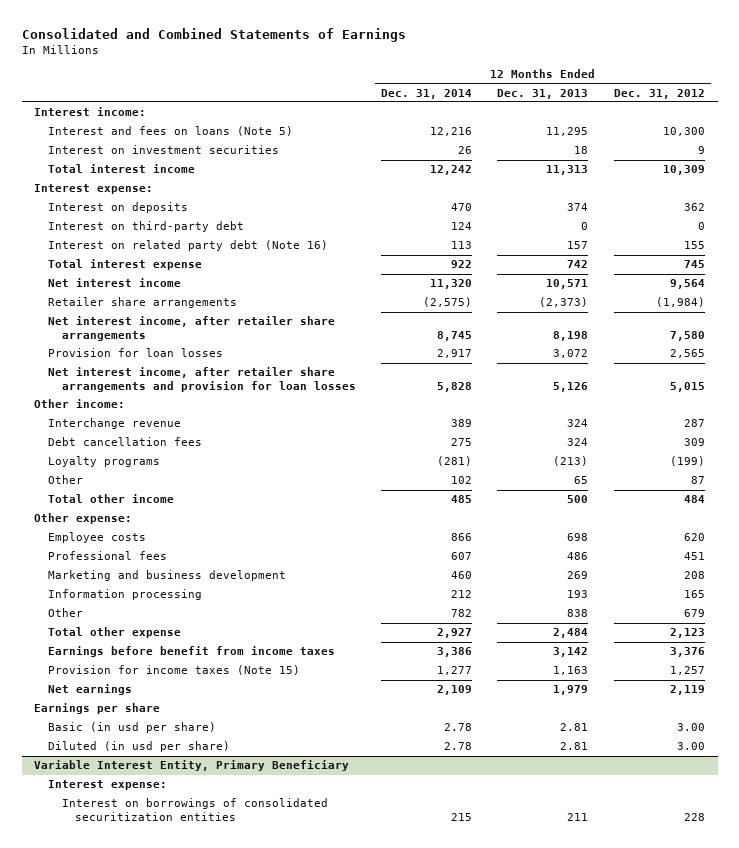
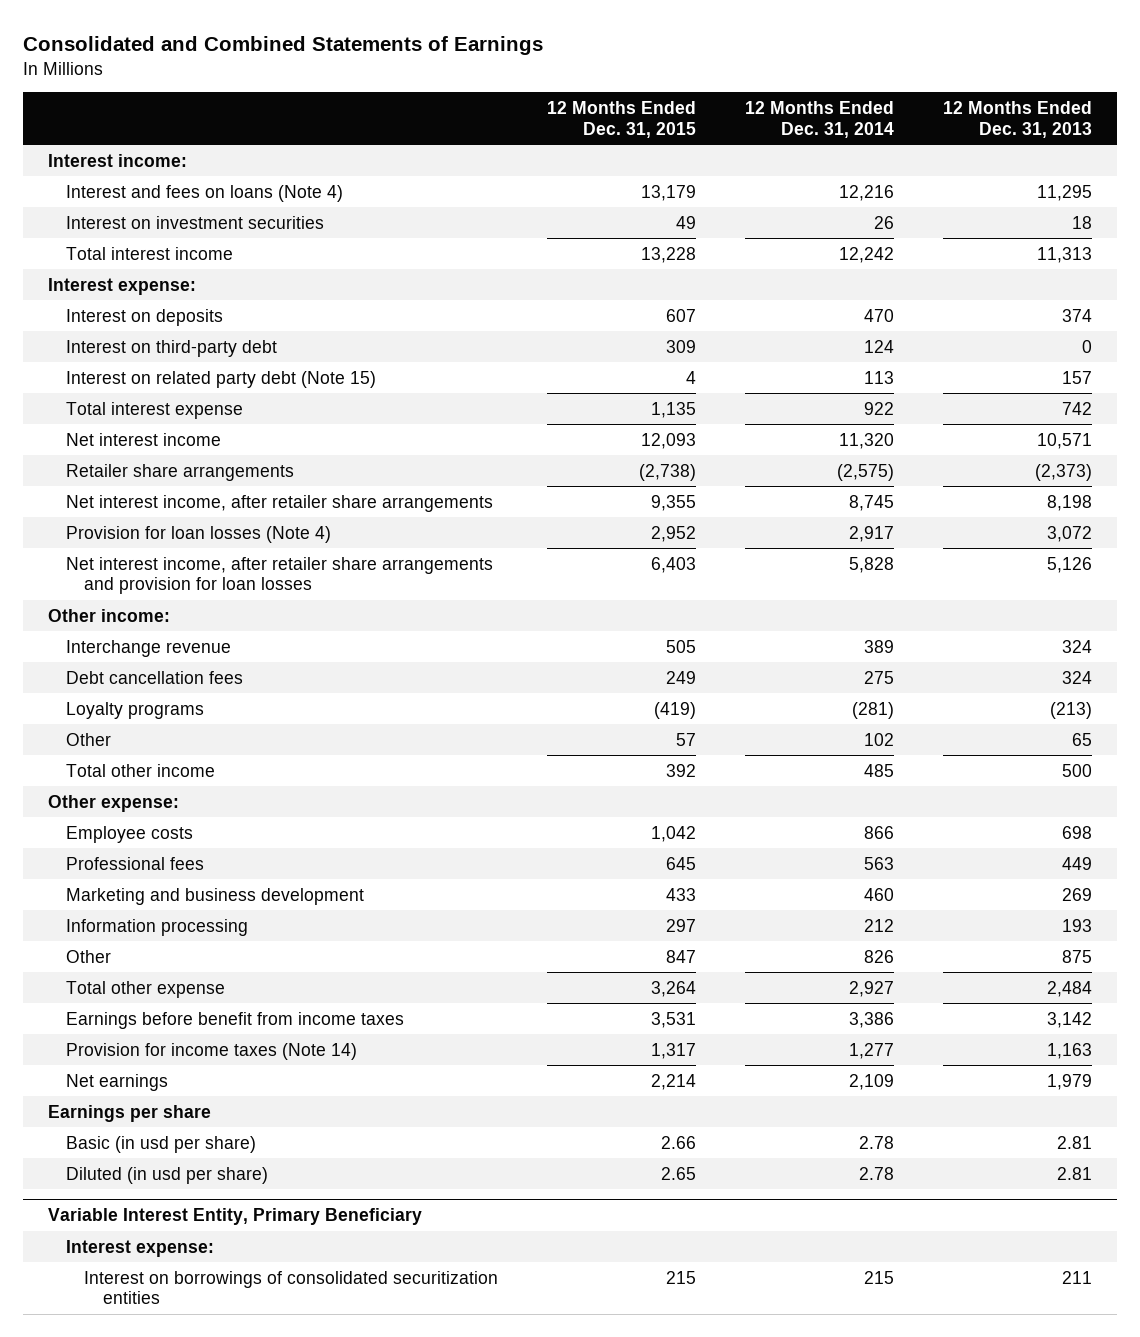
[613,88,705,99] Dec. 31, 2012 -> none
none -> [547,101,697,138] 12 Months Ended Dec. 31, 2015
[48,126,294,137] Interest and fees on loans (Note 5) -> [65,184,343,202] Interest and fees on loans (Note 4)
[48,240,329,252] Interest on related party debt (Note 16) -> [65,370,376,388] Interest on related party debt (Note 15)
[48,348,224,358] Provision for loan losses -> [65,525,331,543] Provision for loan losses (Note 4)
[451,552,473,561] 607 -> [864,856,895,870] 563
[567,552,589,561] 486 -> [1062,856,1093,870] 449
[451,609,473,618] 782 -> [864,949,895,963] 826
[567,609,589,618] 838 -> [1062,949,1093,963] 875
[48,665,301,676] Provision for income taxes (Note 15) -> [65,1042,357,1060] Provision for income taxes (Note 14)

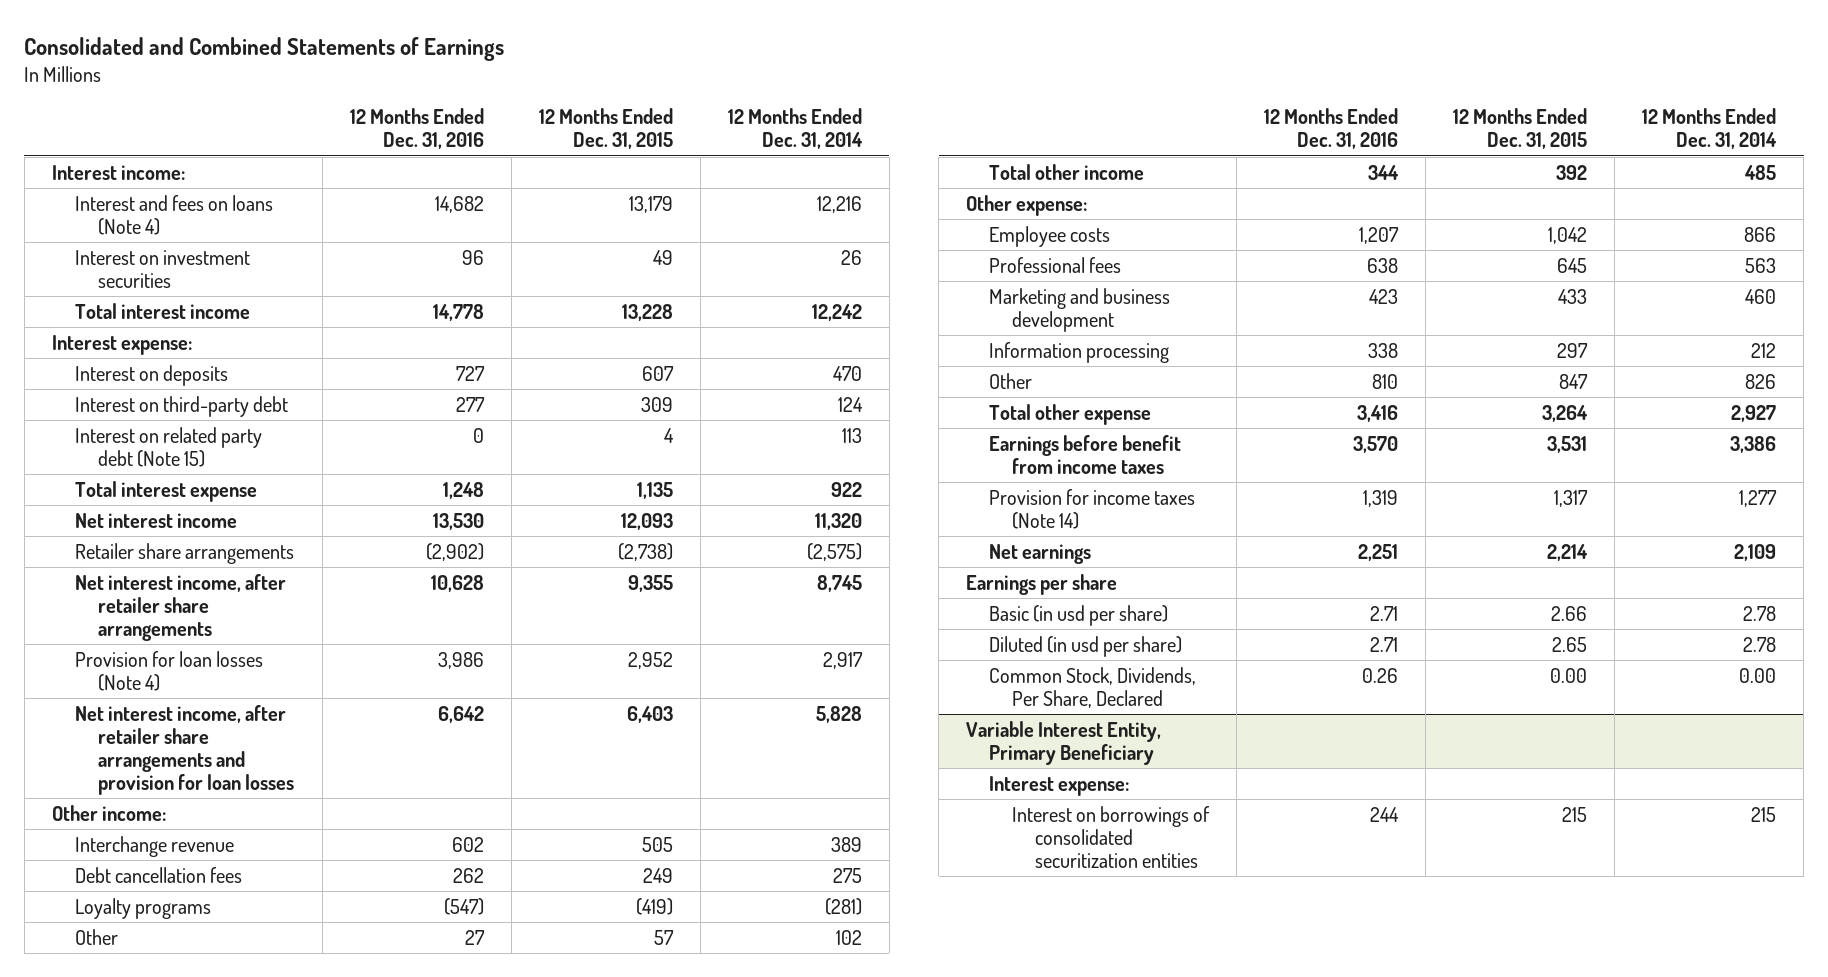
[943,101,1093,138] 12 Months Ended Dec. 31, 2013 -> none
none -> [349,108,484,150] 12 Months Ended Dec. 31, 2016
none -> [989,666,1197,708] Common Stock, Dividends, Per Share, Declared

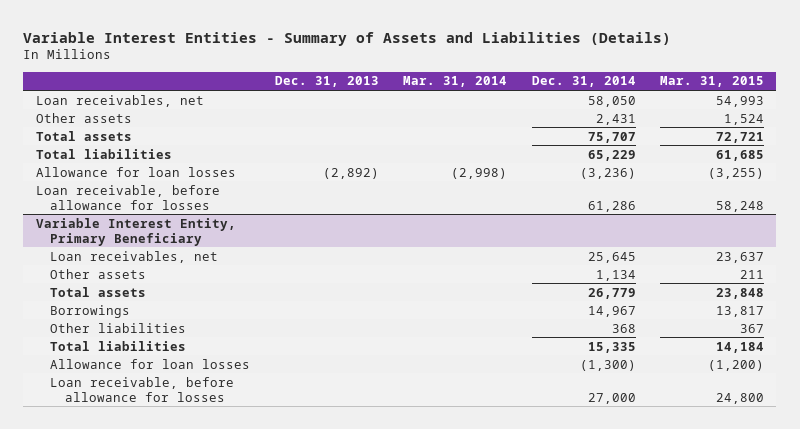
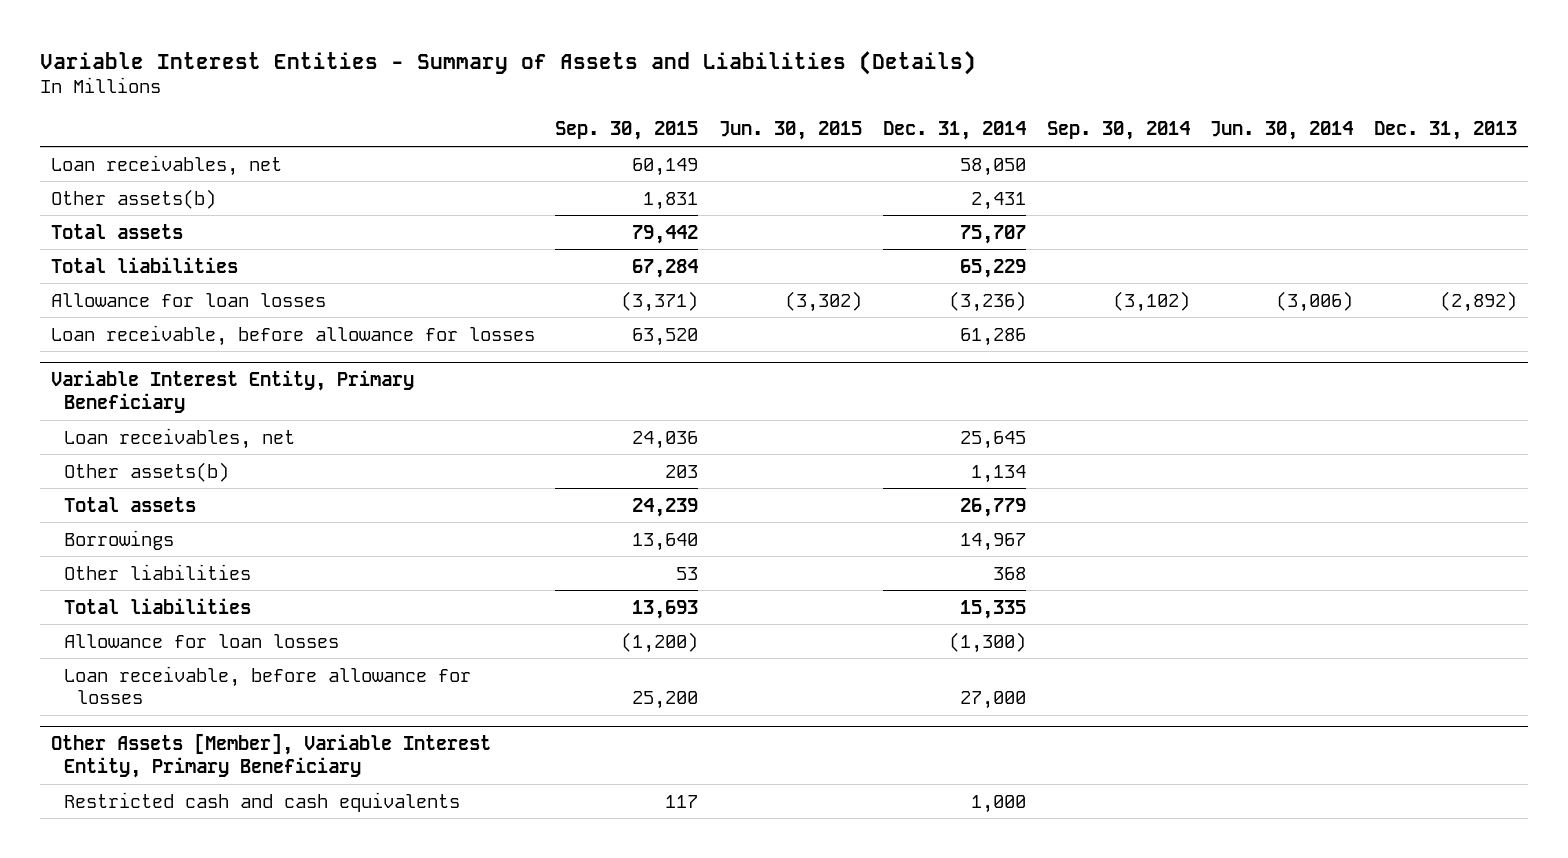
[403,76,508,88] Mar. 31, 2014 -> none
[660,76,765,88] Mar. 31, 2015 -> none
none -> [555,121,699,141] Sep. 30, 2015
none -> [719,121,863,141] Jun. 30, 2015
none -> [1046,121,1190,141] Sep. 30, 2014
none -> [1210,121,1354,141] Jun. 30, 2014
[35,112,132,123] Other assets -> [50,188,216,209] Other assets(b)
[50,268,147,279] Other assets -> [63,461,229,482] Other assets(b)
none -> [50,734,491,778] Other Assets [Member], Variable Interest Entity, Primary Beneficiary
none -> [63,791,460,812] Restricted cash and cash equivalents

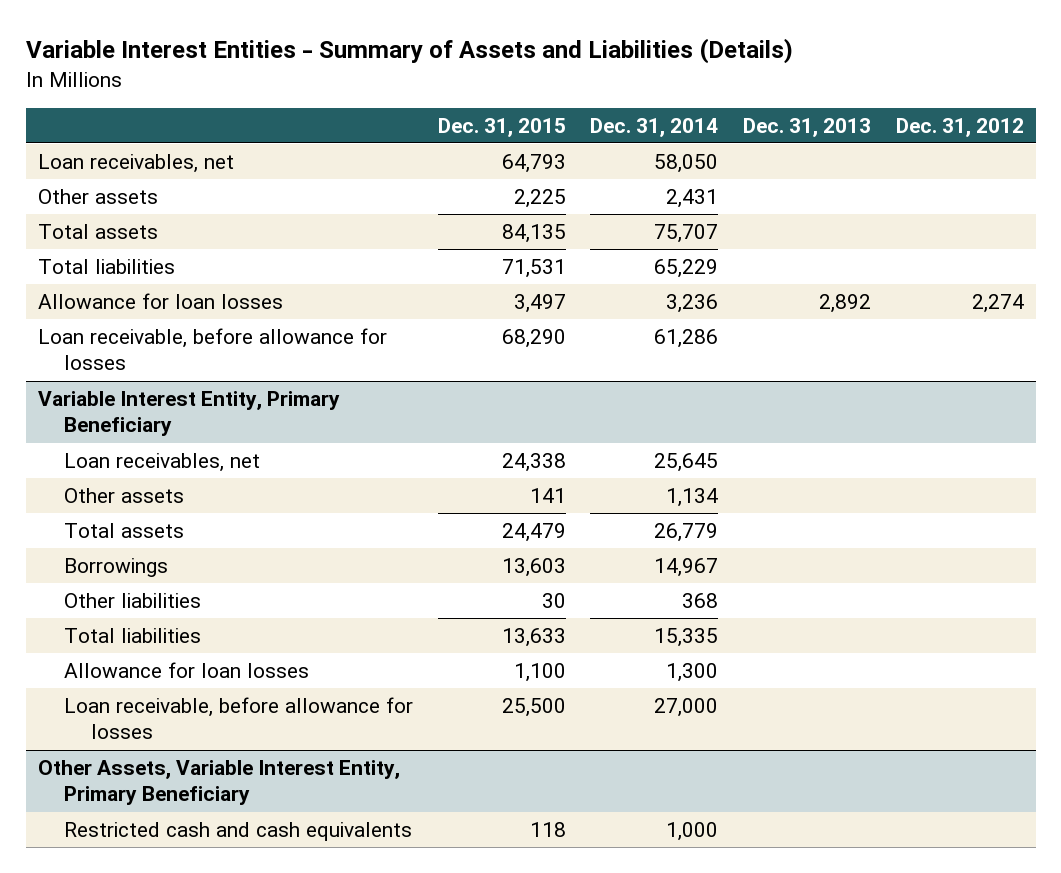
[555,121,699,141] Sep. 30, 2015 -> none
[719,121,863,141] Jun. 30, 2015 -> none
[1046,121,1190,141] Sep. 30, 2014 -> none
[1210,121,1354,141] Jun. 30, 2014 -> none
none -> [437,117,566,137] Dec. 31, 2015
none -> [895,117,1024,137] Dec. 31, 2012
[50,188,216,209] Other assets(b) -> [37,189,158,205] Other assets
[948,290,1026,312] (3,236) -> [666,294,719,314] 3,236
[1440,290,1518,312] (2,892) -> [819,294,872,314] 2,892
[63,461,229,482] Other assets(b) -> [64,488,185,504] Other assets
[948,631,1026,653] (1,300) -> [666,663,719,683] 1,300
[50,734,491,778] Other Assets [Member], Variable Interest Entity, Primary Beneficiary -> [37,760,400,806] Other Assets, Variable Interest Entity, Primary Beneficiary

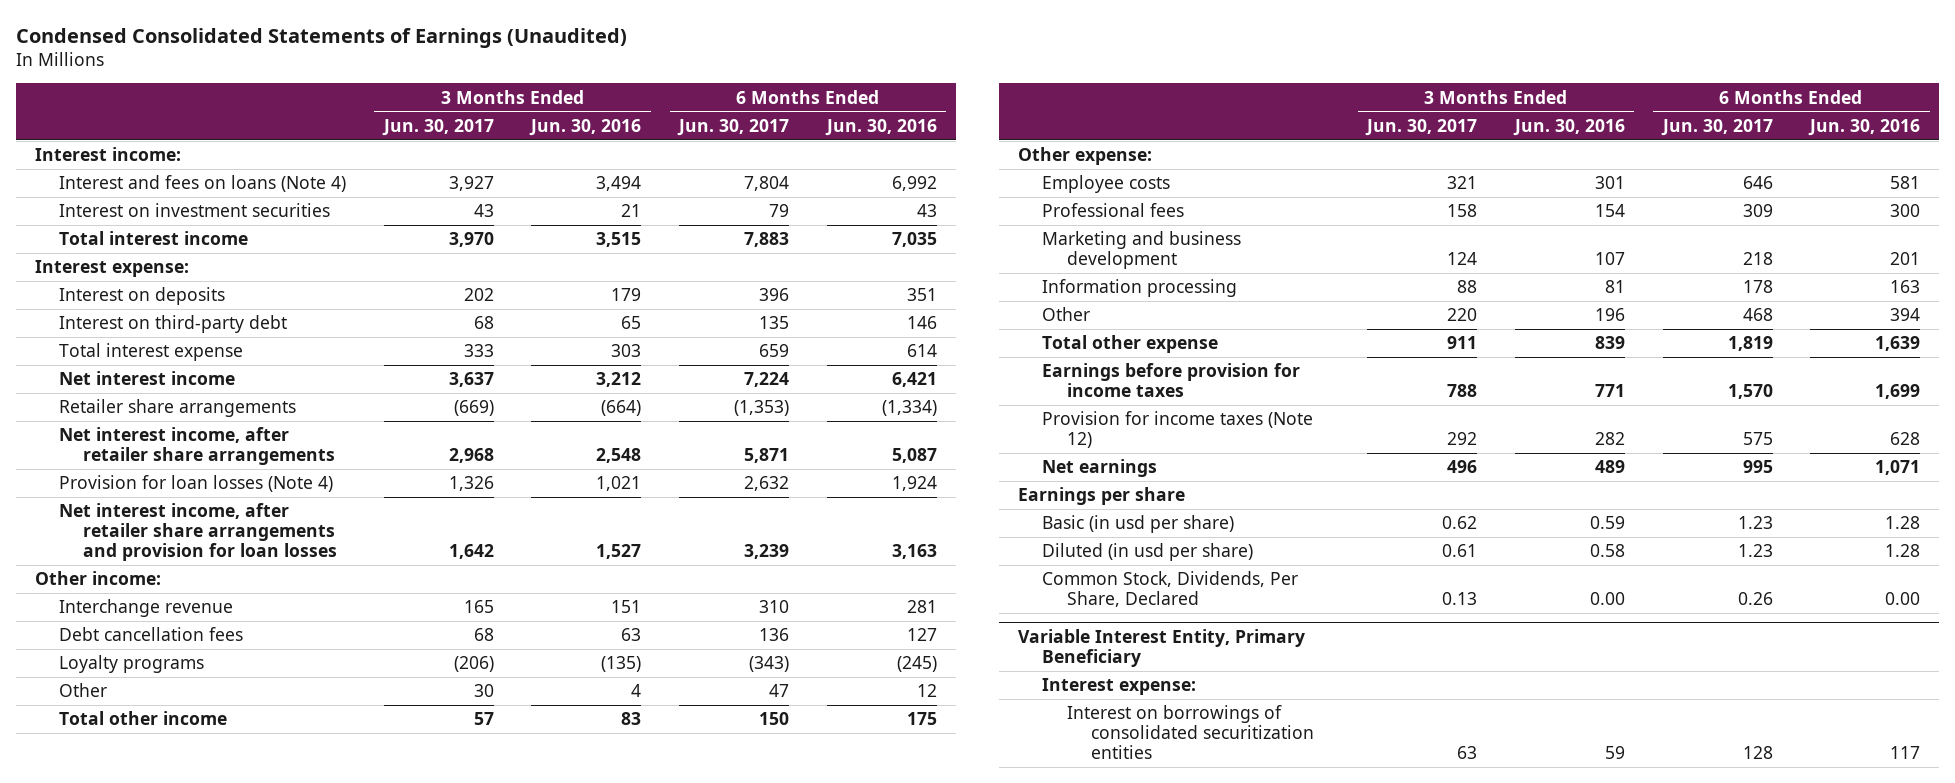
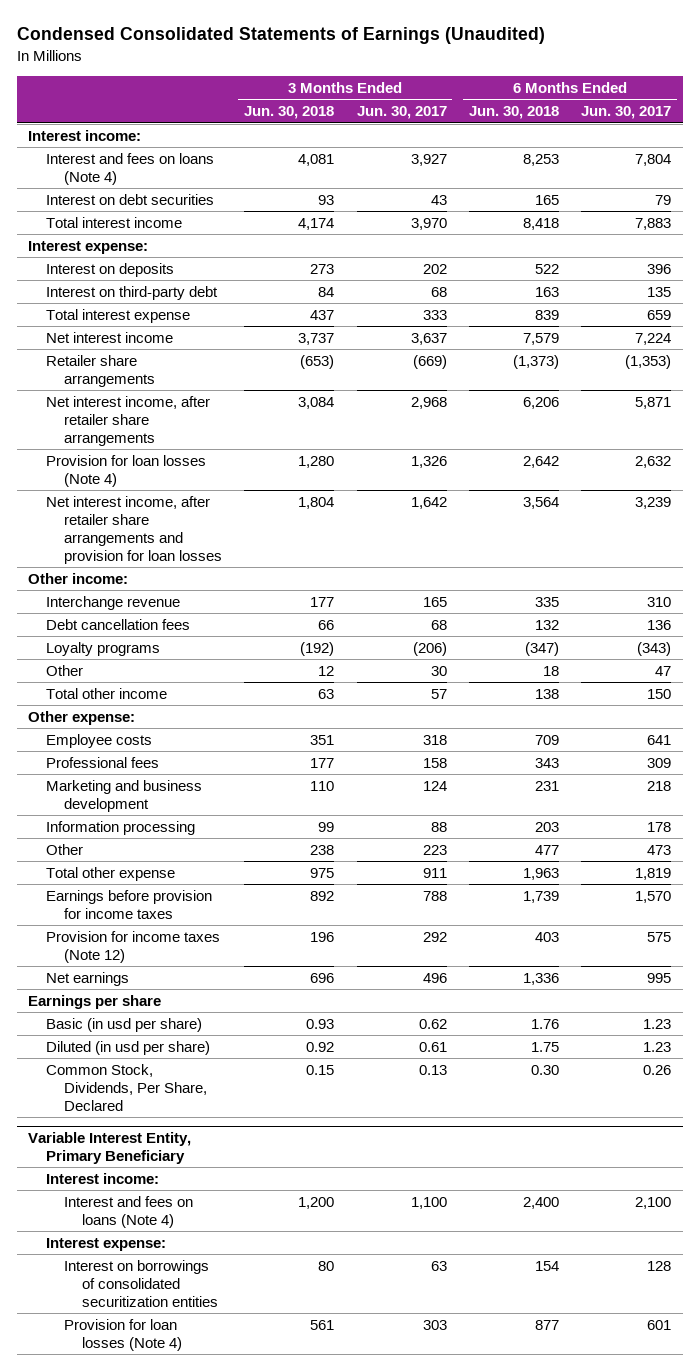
[529,118,642,136] Jun. 30, 2016 -> none
[824,118,937,136] Jun. 30, 2016 -> none
none -> [244,106,335,120] Jun. 30, 2018
none -> [468,106,559,120] Jun. 30, 2018
[58,203,330,218] Interest on investment securities -> [45,193,214,205] Interest on debt securities
[1447,176,1478,190] 321 -> [422,734,447,745] 318
[1742,176,1773,190] 646 -> [647,734,672,745] 641
[1447,308,1478,322] 220 -> [422,844,447,855] 223
[1742,308,1773,322] 468 -> [647,844,672,855] 473
none -> [45,1172,159,1184] Interest income:
none -> [63,1195,193,1228] Interest and fees on loans (Note 4)
none -> [63,1318,182,1351] Provision for loan losses (Note 4)

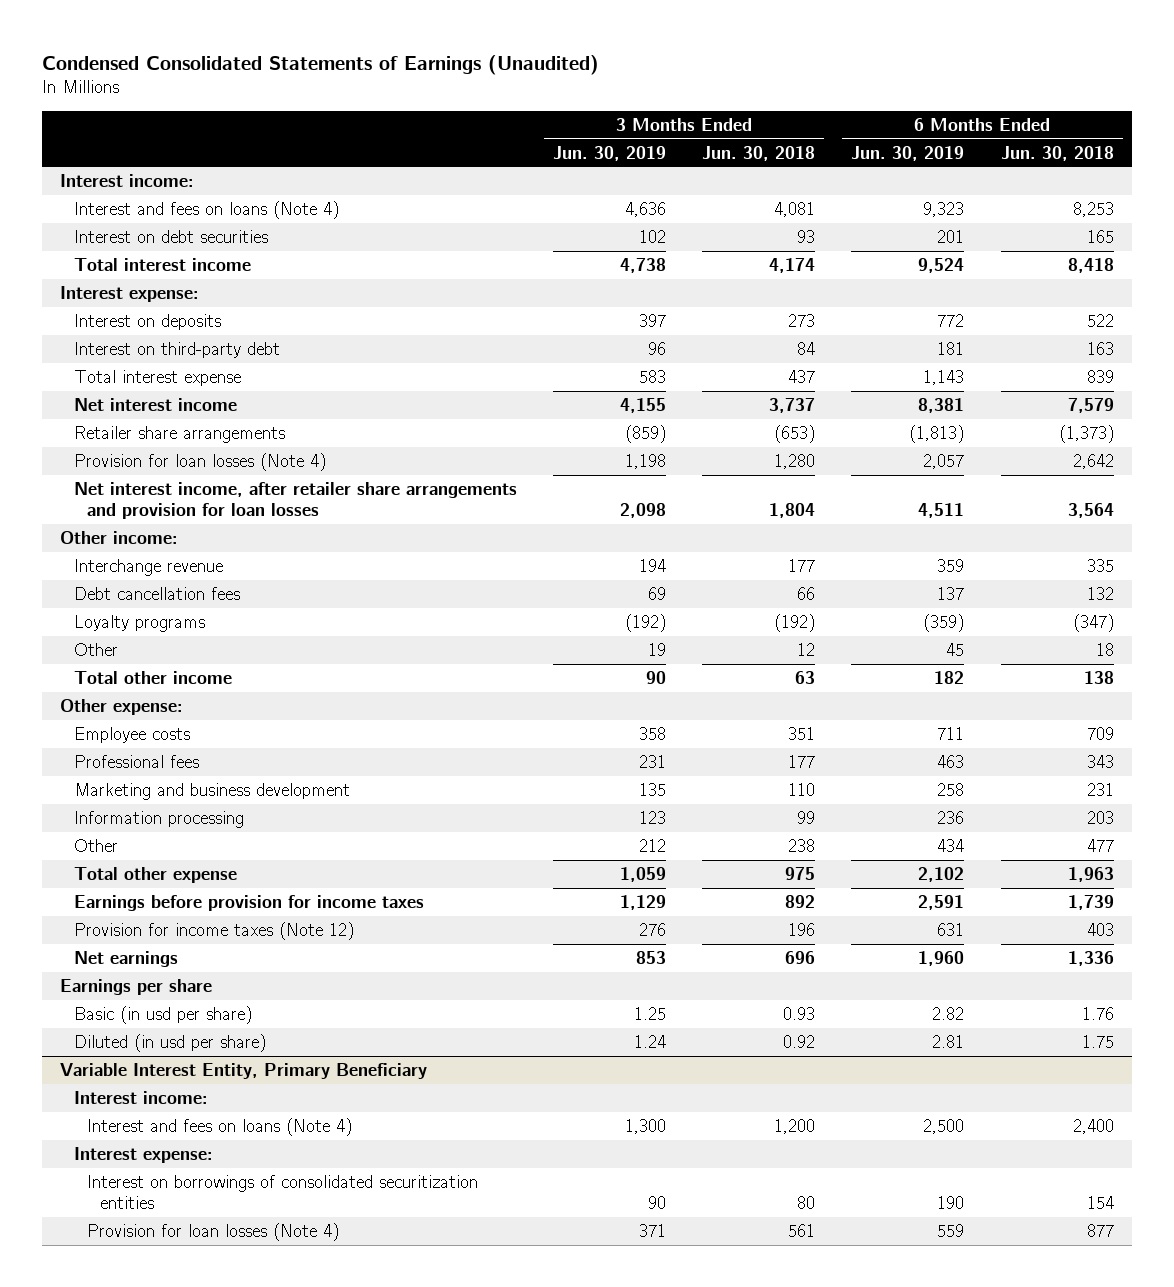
[356,106,447,120] Jun. 30, 2017 -> none
[581,106,672,120] Jun. 30, 2017 -> none
none -> [552,145,666,161] Jun. 30, 2019
none -> [851,145,965,161] Jun. 30, 2019
[45,395,210,446] Net interest income, after retailer share arrangements -> none
[45,1063,207,1111] Common Stock, Dividends, Per Share, Declared -> none

